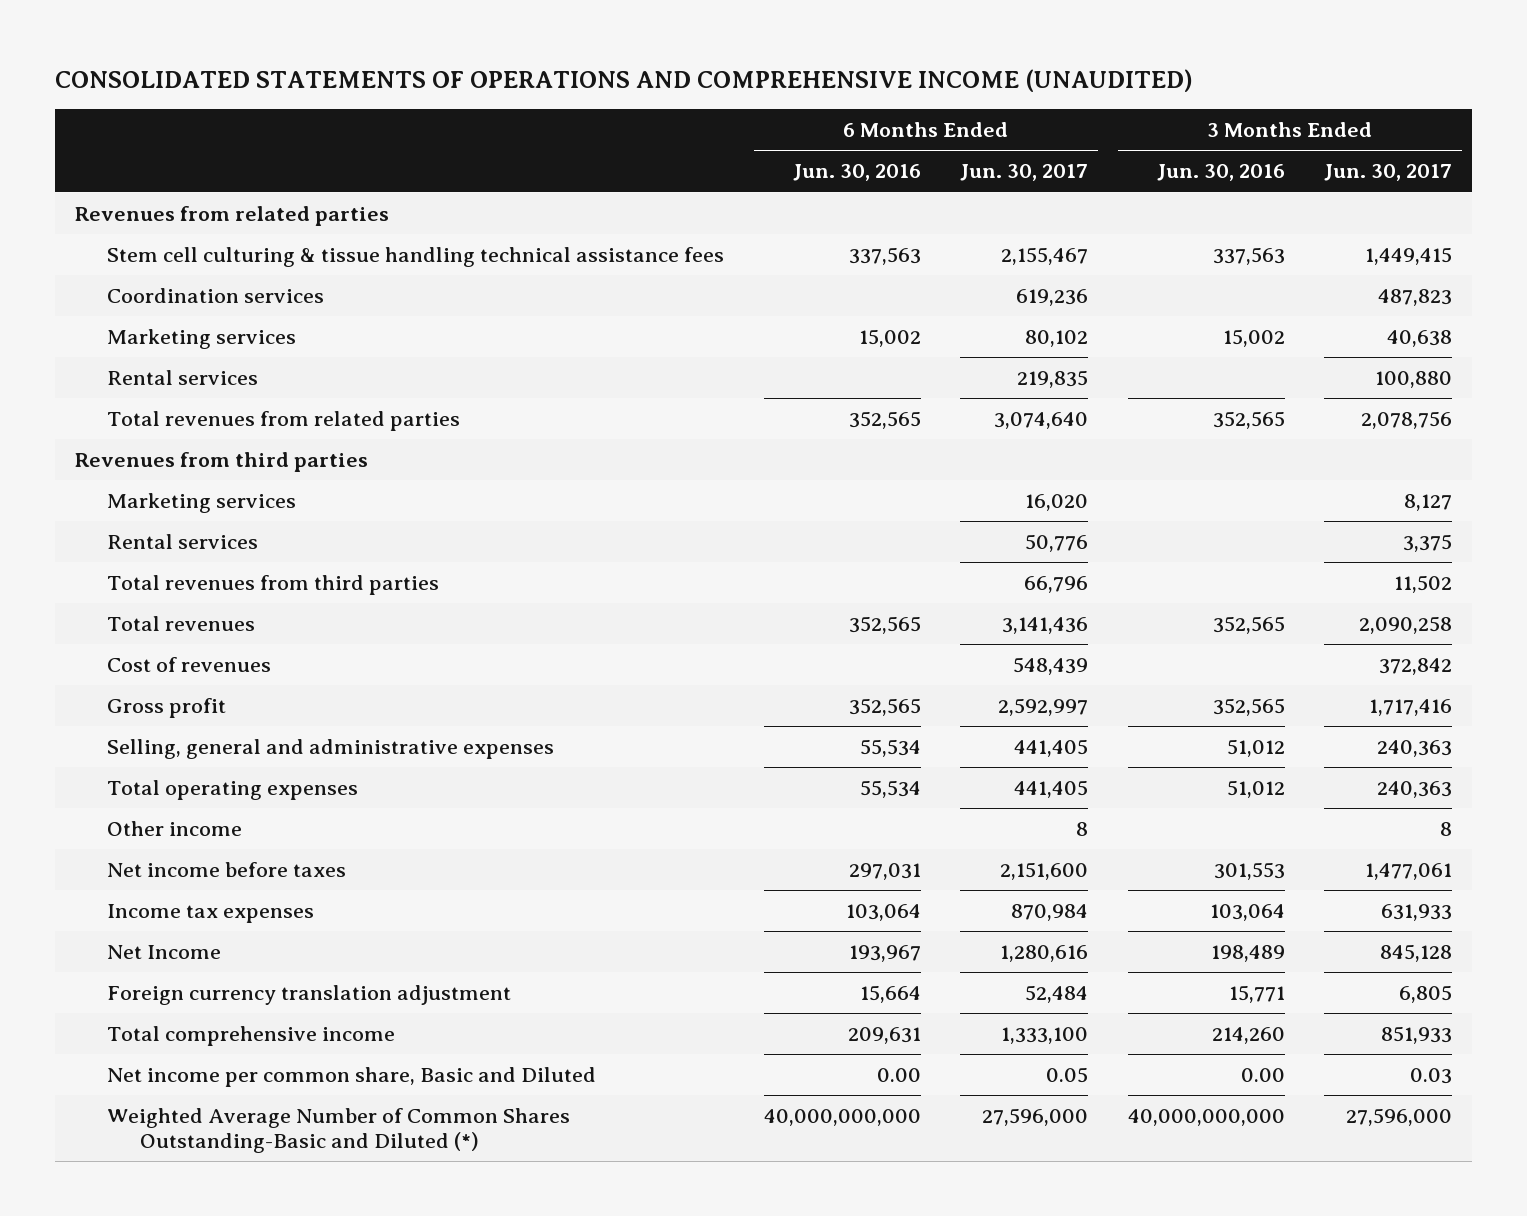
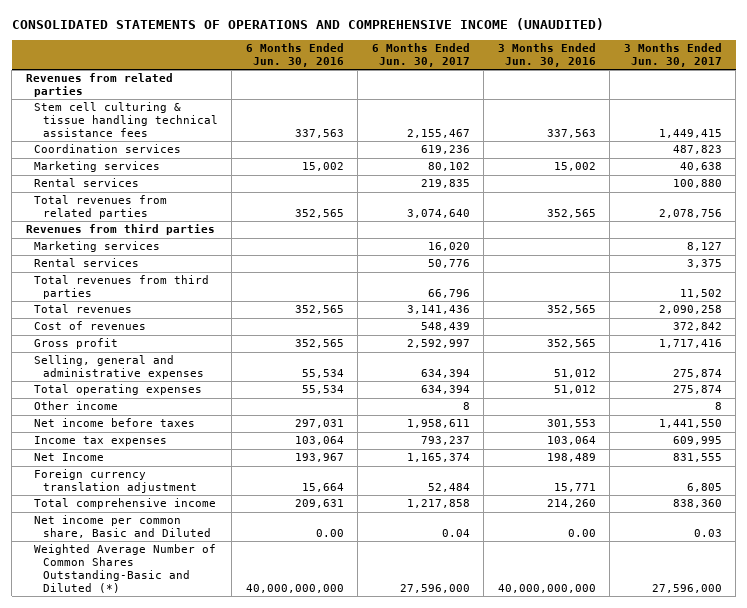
[1014,738,1089,757] 441,405 -> [420,369,470,379] 634,394
[1377,739,1453,757] 240,363 -> [672,369,722,379] 275,874
[1014,779,1089,798] 441,405 -> [420,385,470,395] 634,394
[1377,780,1453,798] 240,363 -> [672,385,722,395] 275,874
[1000,861,1089,880] 2,151,600 -> [406,419,470,429] 1,958,611
[1365,862,1453,880] 1,477,061 -> [658,419,722,429] 1,441,550
[1011,903,1089,921] 870,984 -> [420,436,470,446] 793,237
[1381,903,1453,921] 631,933 -> [672,436,722,446] 609,995
[1000,944,1089,962] 1,280,616 -> [406,453,470,463] 1,165,374
[1380,943,1453,962] 845,128 -> [672,453,722,463] 831,555
[1001,1026,1089,1044] 1,333,100 -> [406,499,470,509] 1,217,858
[1381,1025,1453,1044] 851,933 -> [672,499,722,509] 838,360
[1046,1066,1089,1083] 0.05 -> [441,529,470,538] 0.04

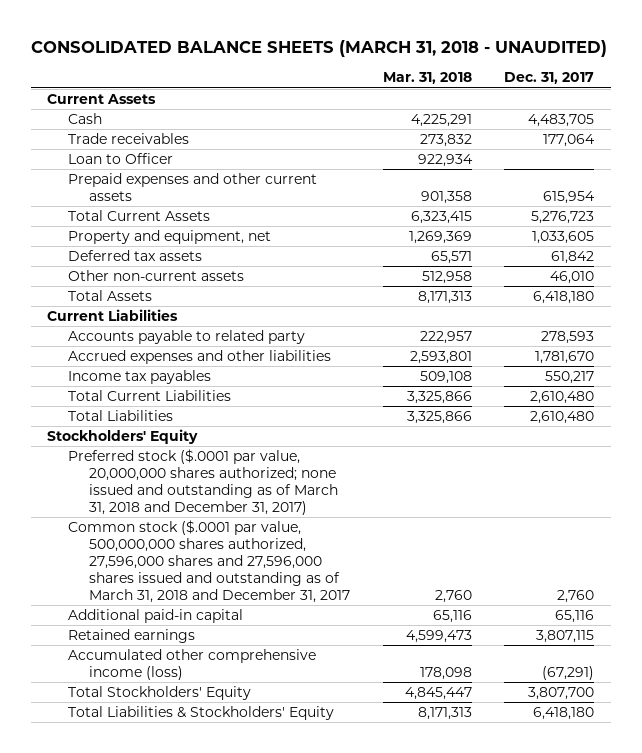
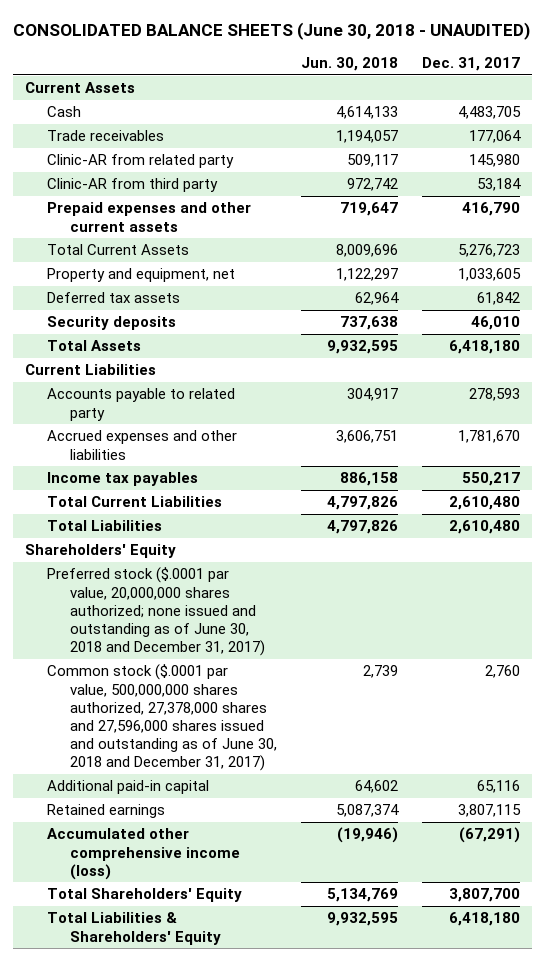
[31,39,608,57] CONSOLIDATED BALANCE SHEETS (MARCH 31, 2018 - UNAUDITED) -> [12,21,530,40] CONSOLIDATED BALANCE SHEETS (June 30, 2018 - UNAUDITED)
[382,72,472,85] Mar. 31, 2018 -> none
none -> [300,57,398,72] Jun. 30, 2018
[68,153,174,165] Loan to Officer -> none
none -> [47,154,235,169] Clinic-AR from related party
none -> [47,178,219,193] Clinic-AR from third party
[543,191,596,205] 615,954 -> [462,202,521,217] 416,790
[68,270,245,282] Other non-current assets -> [47,316,177,331] Security deposits
[47,429,199,445] Stockholders' Equity -> [24,544,176,559] Shareholders' Equity
[68,449,338,515] Preferred stock ($.0001 par value, 20,000,000 shares authorized; none issued and outstanding as of March 31, 2018 and December 31, 2017) -> [47,567,265,657] Preferred stock ($.0001 par value, 20,000,000 shares authorized; none issued and outstanding as of June 30, 2018 and December 31, 2017)
[68,520,350,603] Common stock ($.0001 par value, 500,000,000 shares authorized, 27,596,000 shares and 27,596,000 shares issued and outstanding as of March 31, 2018 and December 31, 2017 -> [47,664,277,772] Common stock ($.0001 par value, 500,000,000 shares authorized, 27,378,000 shares and 27,596,000 shares issued and outstanding as of June 30, 2018 and December 31, 2017)
[68,686,252,701] Total Stockholders' Equity -> [47,888,243,903] Total Shareholders' Equity
[68,706,335,721] Total Liabilities & Stockholders' Equity -> [47,912,221,945] Total Liabilities & Shareholders' Equity

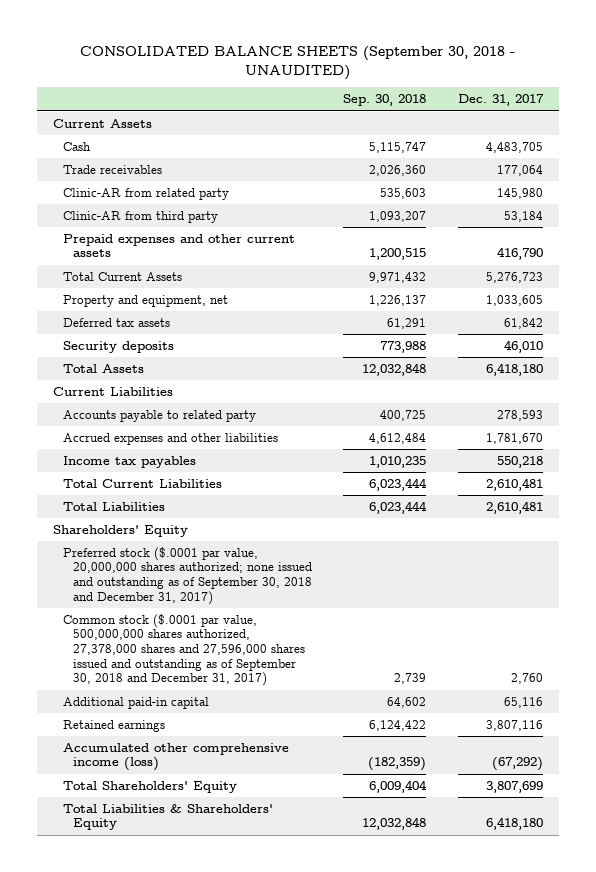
[12,21,530,40] CONSOLIDATED BALANCE SHEETS (June 30, 2018 - UNAUDITED) -> [79,45,515,81] CONSOLIDATED BALANCE SHEETS (September 30, 2018 - UNAUDITED)
[300,57,398,72] Jun. 30, 2018 -> none
none -> [343,94,427,107] Sep. 30, 2018
[462,472,521,487] 550,217 -> [497,455,544,468] 550,218
[449,496,521,511] 2,610,480 -> [486,477,544,491] 2,610,481
[449,520,521,535] 2,610,480 -> [486,500,544,514] 2,610,481
[47,567,265,657] Preferred stock ($.0001 par value, 20,000,000 shares authorized; none issued and outstanding as of June 30, 2018 and December 31, 2017) -> [62,546,312,605] Preferred stock ($.0001 par value, 20,000,000 shares authorized; none issued and outstanding as of September 30, 2018 and December 31, 2017)
[47,664,277,772] Common stock ($.0001 par value, 500,000,000 shares authorized, 27,378,000 shares and 27,596,000 shares issued and outstanding as of June 30, 2018 and December 31, 2017) -> [62,613,305,687] Common stock ($.0001 par value, 500,000,000 shares authorized, 27,378,000 shares and 27,596,000 shares issued and outstanding as of September 30, 2018 and December 31, 2017)
[458,804,522,818] 3,807,115 -> [486,719,544,731] 3,807,116
[459,827,521,844] (67,291) -> [492,757,544,772] (67,292)
[449,888,521,903] 3,807,700 -> [486,780,544,793] 3,807,699

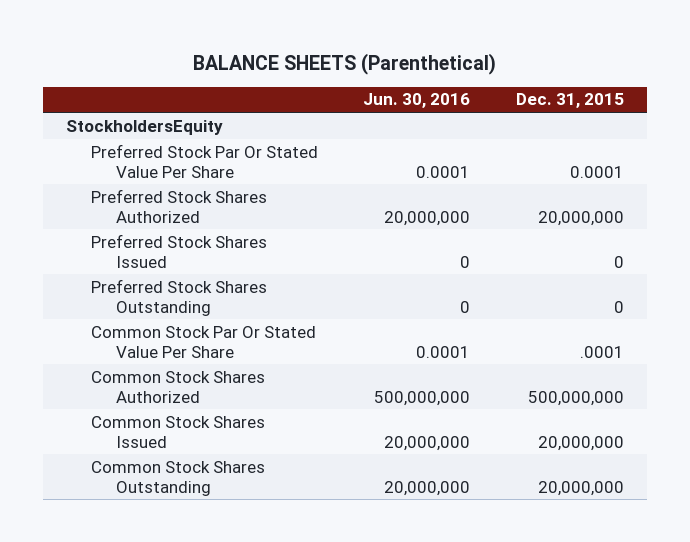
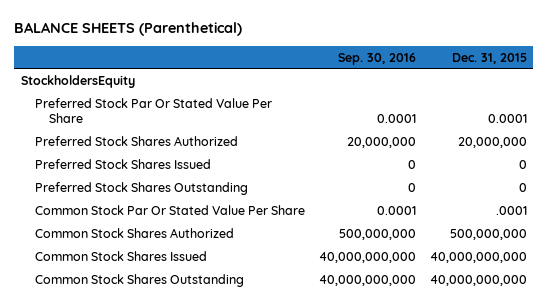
[363,93,471,109] Jun. 30, 2016 -> none
none -> [337,52,416,65] Sep. 30, 2016
[537,435,624,451] 20,000,000 -> [429,251,527,263] 40,000,000,000
[537,480,624,496] 20,000,000 -> [429,274,527,286] 40,000,000,000

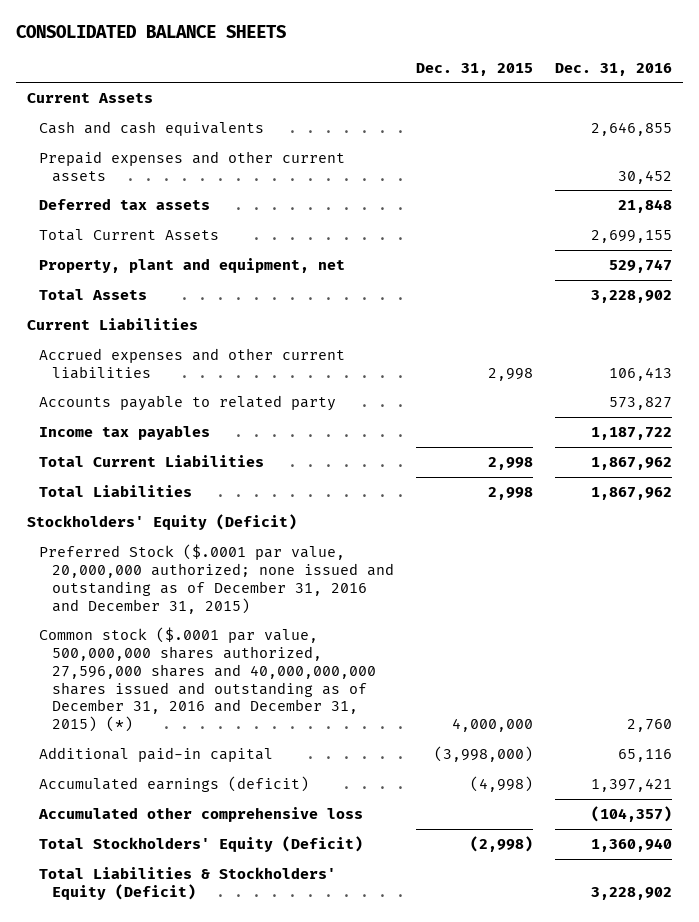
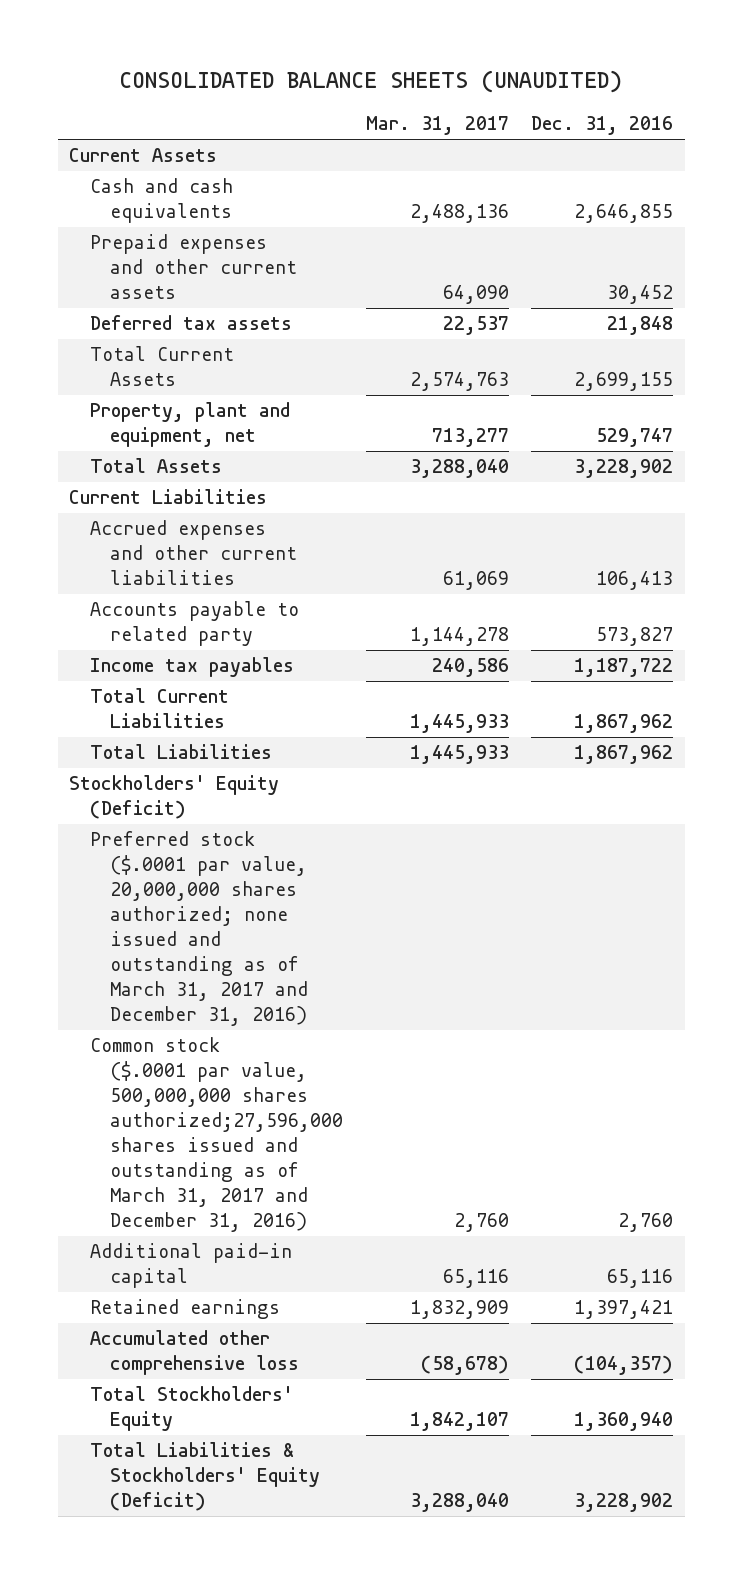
[15,25,286,39] CONSOLIDATED BALANCE SHEETS -> [119,70,623,94] CONSOLIDATED BALANCE SHEETS (UNAUDITED)
[416,62,534,76] Dec. 31, 2015 -> none
none -> [365,116,509,136] Mar. 31, 2017
[39,543,395,614] Preferred Stock ($.0001 par value, 20,000,000 authorized; none issued and outstanding as of December 31, 2016 and December 31, 2015) -> [89,831,308,1027] Preferred stock ($.0001 par value, 20,000,000 shares authorized; none issued and outstanding as of March 31, 2017 and December 31, 2016)
[39,626,377,733] Common stock ($.0001 par value, 500,000,000 shares authorized, 27,596,000 shares and 40,000,000,000 shares issued and outstanding as of December 31, 2016 and December 31, 2015) (*) -> [89,1037,343,1233] Common stock ($.0001 par value, 500,000,000 shares authorized;27,596,000 shares issued and outstanding as of March 31, 2017 and December 31, 2016)
[39,775,310,792] Accumulated earnings (deficit) -> [89,1299,280,1320] Retained earnings
[39,835,364,852] Total Stockholders' Equity (Deficit) -> [89,1386,293,1432] Total Stockholders' Equity

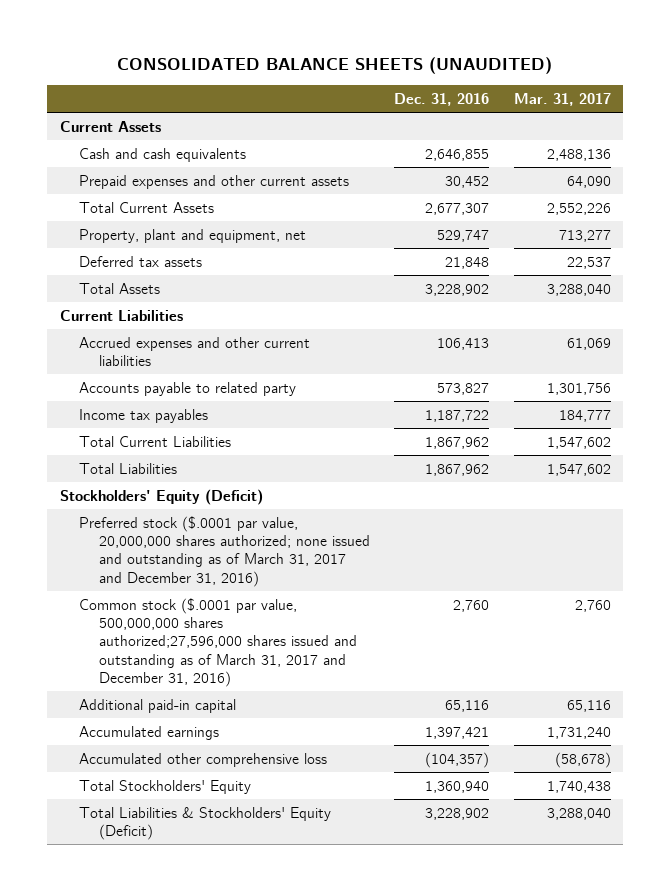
[409,372,509,392] 2,574,763 -> [546,202,611,215] 2,552,226
[574,372,674,392] 2,699,155 -> [425,202,490,215] 2,677,307
[89,315,292,331] Deferred tax assets -> [79,255,203,267] Deferred tax assets
[409,627,509,647] 1,144,278 -> [546,382,611,395] 1,301,756
[431,658,509,678] 240,586 -> [558,409,611,422] 184,777
[409,714,509,734] 1,445,933 -> [546,436,611,449] 1,547,602
[409,745,509,765] 1,445,933 -> [546,463,611,476] 1,547,602
[89,1299,280,1320] Retained earnings -> [79,725,220,740] Accumulated earnings
[409,1300,509,1320] 1,832,909 -> [546,726,611,739] 1,731,240
[409,1412,509,1432] 1,842,107 -> [546,780,611,793] 1,740,438

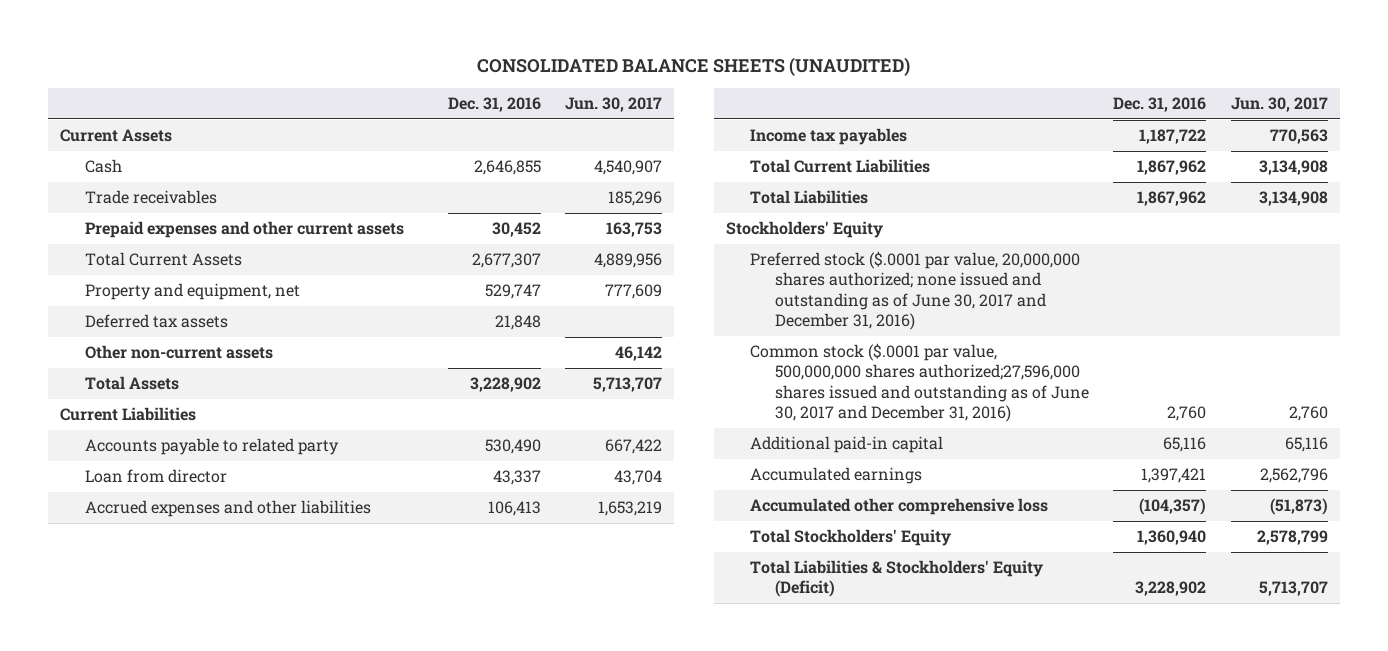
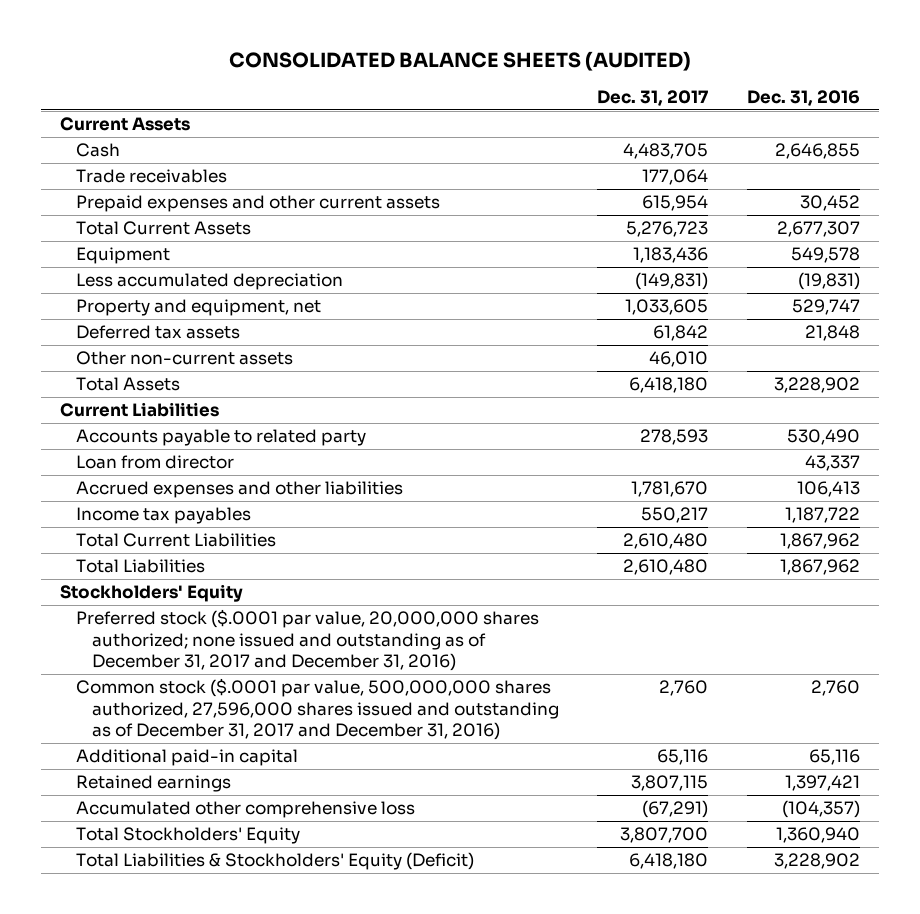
[477,57,911,77] CONSOLIDATED BALANCE SHEETS (UNAUDITED) -> [229,51,692,72] CONSOLIDATED BALANCE SHEETS (AUDITED)
[565,97,663,113] Jun. 30, 2017 -> none
none -> [597,90,709,107] Dec. 31, 2017
none -> [75,247,170,265] Equipment
none -> [75,273,343,291] Less accumulated depreciation
[750,251,1081,331] Preferred stock ($.0001 par value, 20,000,000 shares authorized; none issued and outstanding as of June 30, 2017 and December 31, 2016) -> [75,609,539,672] Preferred stock ($.0001 par value, 20,000,000 shares authorized; none issued and outstanding as of December 31, 2017 and December 31, 2016)
[750,343,1089,423] Common stock ($.0001 par value, 500,000,000 shares authorized;27,596,000 shares issued and outstanding as of June 30, 2017 and December 31, 2016) -> [75,678,559,741] Common stock ($.0001 par value, 500,000,000 shares authorized, 27,596,000 shares issued and outstanding as of December 31, 2017 and December 31, 2016)
[750,467,923,485] Accumulated earnings -> [75,775,231,793] Retained earnings

